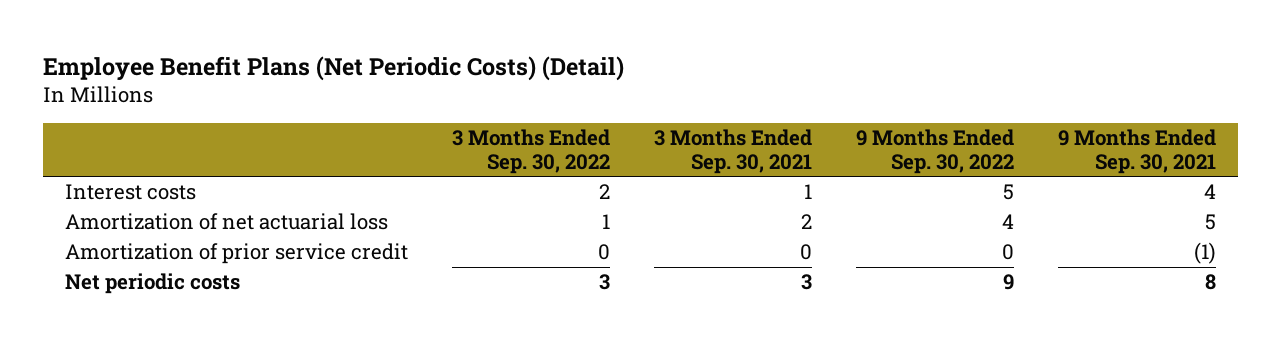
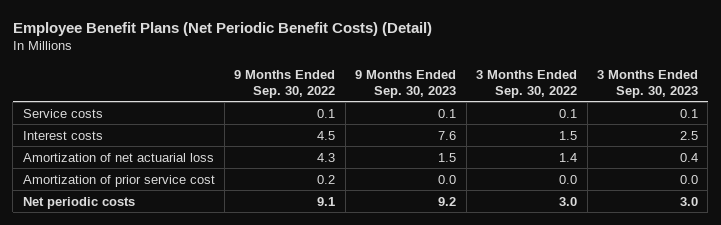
[43,55,625,81] Employee Benefit Plans (Net Periodic Costs) (Detail) -> [12,21,432,36] Employee Benefit Plans (Net Periodic Benefit Costs) (Detail)
[654,128,813,175] 3 Months Ended Sep. 30, 2021 -> none
[1058,128,1217,175] 9 Months Ended Sep. 30, 2021 -> none
none -> [355,69,457,98] 9 Months Ended Sep. 30, 2023
none -> [597,69,699,98] 3 Months Ended Sep. 30, 2023
none -> [22,108,103,118] Service costs
[599,184,611,200] 2 -> [559,130,578,140] 1.5
[1003,184,1015,201] 5 -> [317,130,336,140] 4.5
[602,214,611,230] 1 -> [559,152,578,162] 1.4
[1002,214,1015,230] 4 -> [317,152,336,162] 4.3
[65,243,409,265] Amortization of prior service credit -> [22,174,215,187] Amortization of prior service cost
[598,244,611,261] 0 -> [559,174,578,184] 0.0
[1002,244,1015,261] 0 -> [317,174,336,184] 0.2
[599,274,611,291] 3 -> [559,196,578,206] 3.0
[1003,274,1015,291] 9 -> [317,196,336,206] 9.1

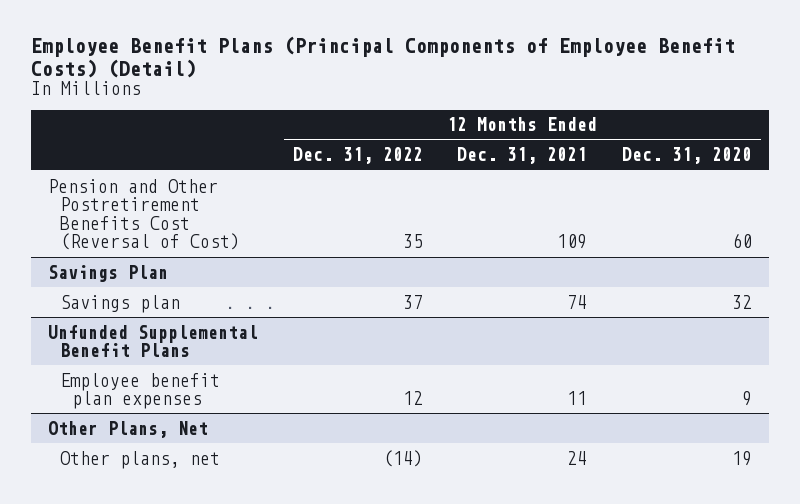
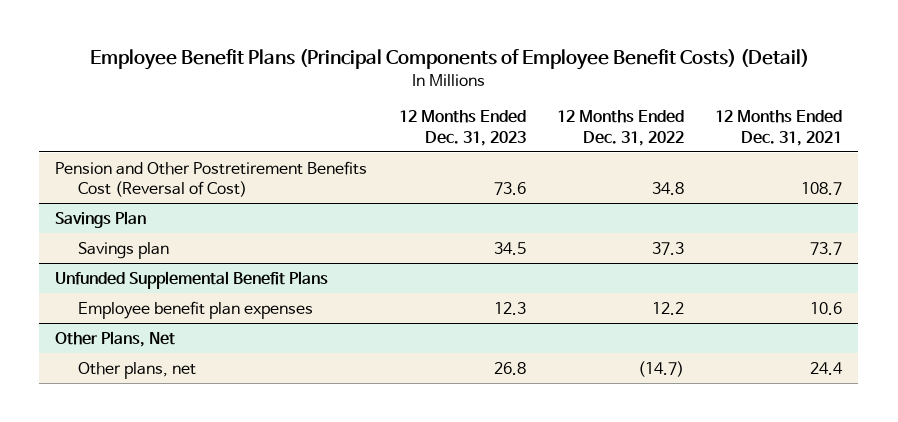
[621,147,752,165] Dec. 31, 2020 -> none
none -> [398,110,526,146] 12 Months Ended Dec. 31, 2023
[402,234,423,249] 35 -> [652,182,685,196] 34.8
[557,234,588,250] 109 -> [801,182,843,196] 108.7
[402,294,423,309] 37 -> [652,241,685,255] 37.3
[567,294,588,309] 74 -> [810,241,843,255] 73.7
[402,391,423,406] 12 -> [652,301,685,315] 12.2
[567,391,588,406] 11 -> [810,301,843,315] 10.6
[382,449,423,467] (14) -> [638,360,685,377] (14.7)
[567,450,588,465] 24 -> [810,361,844,375] 24.4

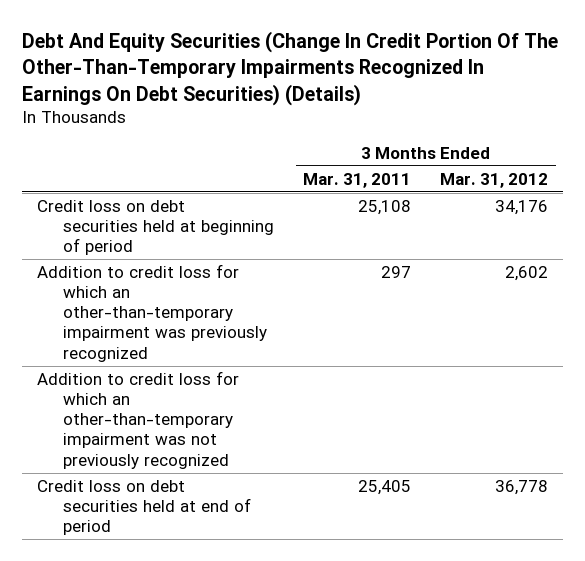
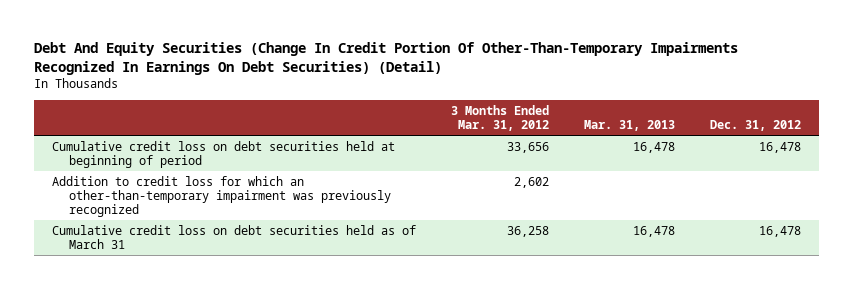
[22,31,559,106] Debt And Equity Securities (Change In Credit Portion Of The Other-Than-Temporary Impairments Recognized In Earnings On Debt Securities) (Details) -> [34,42,739,75] Debt And Equity Securities (Change In Credit Portion Of Other-Than-Temporary Impairments Recognized In Earnings On Debt Securities) (Detail)
[303,172,412,188] Mar. 31, 2011 -> none
none -> [583,120,675,132] Mar. 31, 2013
none -> [709,120,801,132] Dec. 31, 2012
[36,199,274,256] Credit loss on debt securities held at beginning of period -> [51,140,395,168] Cumulative credit loss on debt securities held at beginning of period
[495,199,549,215] 34,176 -> [506,141,549,153] 33,656
[36,370,239,469] Addition to credit loss for which an other-than-temporary impairment was not previously recognized -> none
[36,479,251,536] Credit loss on debt securities held at end of period -> [51,224,416,249] Cumulative credit loss on debt securities held as of March 31
[495,479,549,495] 36,778 -> [506,225,549,237] 36,258

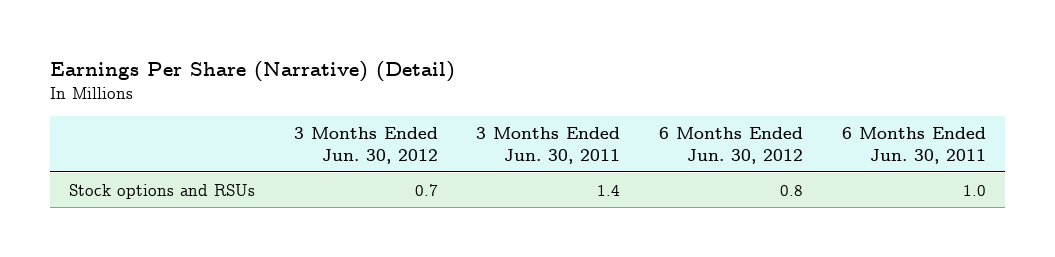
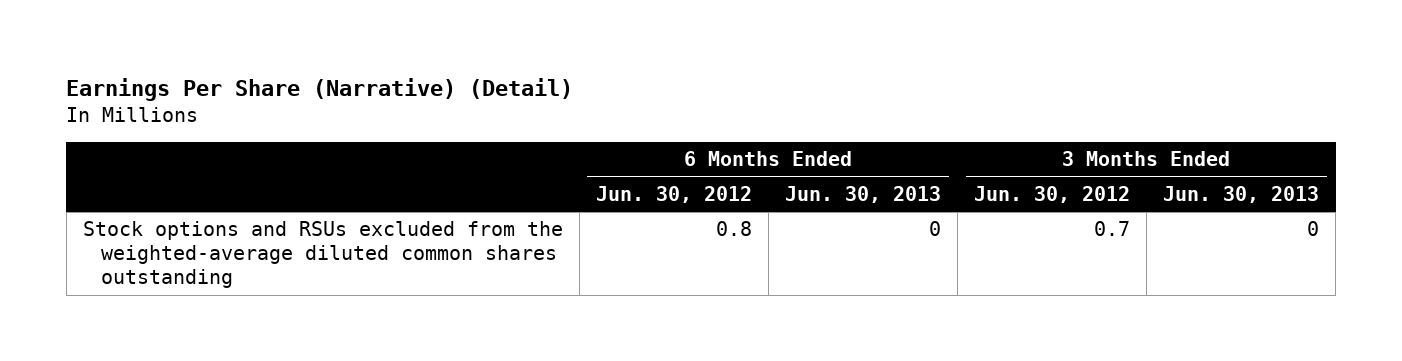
[476,127,621,164] 3 Months Ended Jun. 30, 2011 -> none
[841,127,986,164] 6 Months Ended Jun. 30, 2011 -> none
none -> [784,185,941,203] Jun. 30, 2013
none -> [1163,185,1320,203] Jun. 30, 2013
[69,183,256,199] Stock options and RSUs -> [82,221,563,289] Stock options and RSUs excluded from the weighted-average diluted common shares outstanding

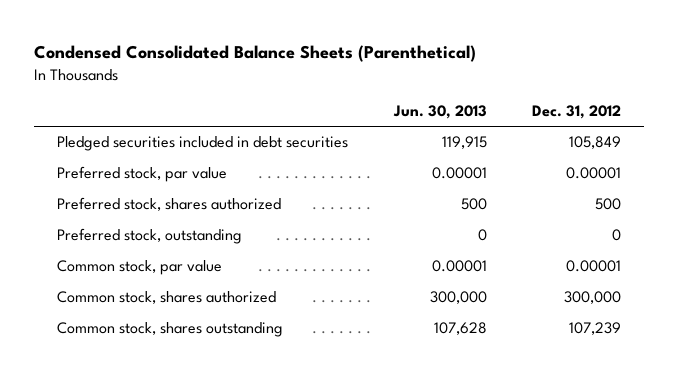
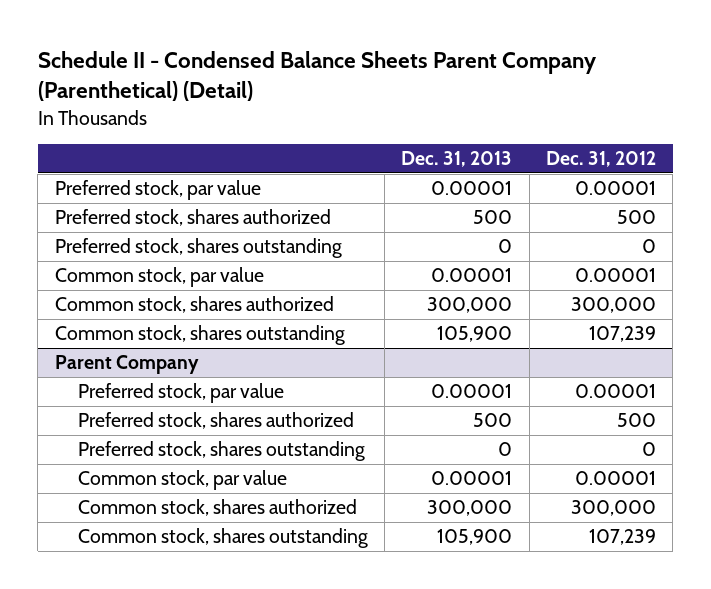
[33,45,476,63] Condensed Consolidated Balance Sheets (Parenthetical) -> [37,51,597,102] Schedule II - Condensed Balance Sheets Parent Company (Parenthetical) (Detail)
[392,105,487,120] Jun. 30, 2013 -> none
none -> [401,151,513,168] Dec. 31, 2013
[56,136,348,152] Pledged securities included in debt securities -> none
[56,228,242,245] Preferred stock, outstanding -> [54,238,342,259] Preferred stock, shares outstanding
none -> [54,355,199,375] Parent Company
none -> [77,383,284,404] Preferred stock, par value
none -> [77,412,354,430] Preferred stock, shares authorized
none -> [77,441,365,462] Preferred stock, shares outstanding
none -> [77,470,287,491] Common stock, par value
none -> [77,499,357,517] Common stock, shares authorized
none -> [77,528,368,549] Common stock, shares outstanding

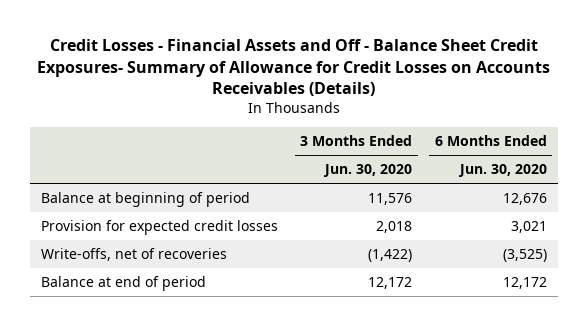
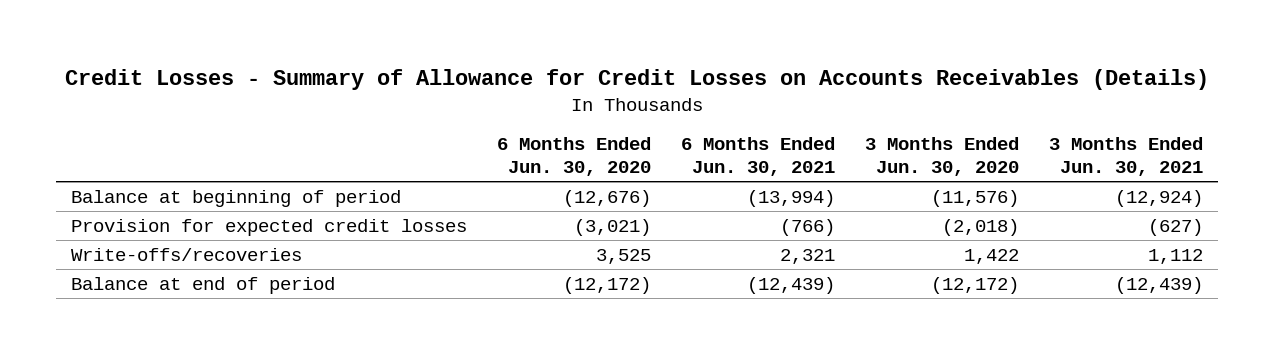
[36,39,550,97] Credit Losses - Financial Assets and Off - Balance Sheet Credit Exposures- Summary of Allowance for Credit Losses on Accounts Receivables (Details) -> [64,68,1209,90] Credit Losses - Summary of Allowance for Credit Losses on Accounts Receivables (Details)
none -> [680,137,835,177] 6 Months Ended Jun. 30, 2021
none -> [1049,137,1204,177] 3 Months Ended Jun. 30, 2021
[368,193,413,206] 11,576 -> [931,189,1020,207] (11,576)
[502,193,547,206] 12,676 -> [562,189,651,207] (12,676)
[376,221,413,234] 2,018 -> [942,218,1020,236] (2,018)
[510,221,547,234] 3,021 -> [573,218,651,236] (3,021)
[41,248,228,262] Write-offs, net of recoveries -> [70,247,302,261] Write-offs/recoveries
[368,249,413,263] (1,422) -> [964,248,1020,264] 1,422
[502,249,547,263] (3,525) -> [595,248,651,264] 3,525
[368,277,413,290] 12,172 -> [931,276,1020,294] (12,172)
[502,277,547,290] 12,172 -> [562,276,651,294] (12,172)

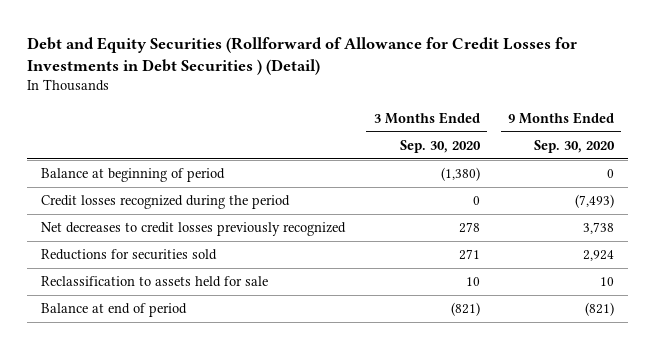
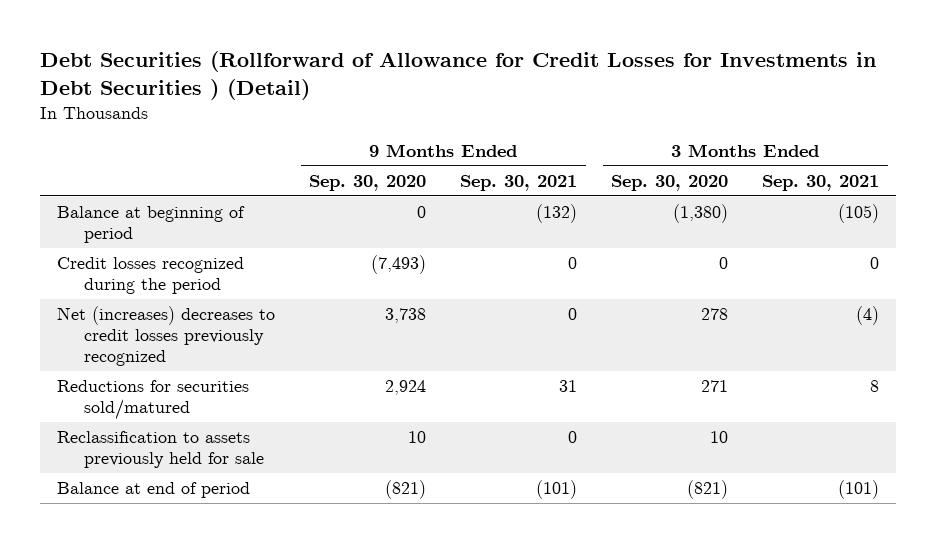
[26,36,577,76] Debt and Equity Securities (Rollforward of Allowance for Credit Losses for Investments in Debt Securities ) (Detail) -> [39,51,876,100] Debt Securities (Rollforward of Allowance for Credit Losses for Investments in Debt Securities ) (Detail)
none -> [460,174,578,191] Sep. 30, 2021
none -> [762,174,880,191] Sep. 30, 2021
[41,222,347,237] Net decreases to credit losses previously recognized -> [56,305,275,366] Net (increases) decreases to credit losses previously recognized
[41,249,218,261] Reductions for securities sold -> [56,379,249,420] Reductions for securities sold/matured
[41,276,269,288] Reclassification to assets held for sale -> [56,430,264,468] Reclassification to assets previously held for sale

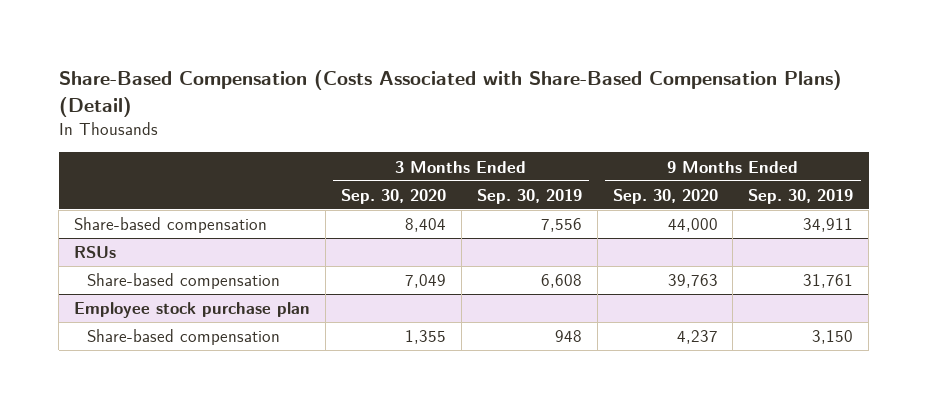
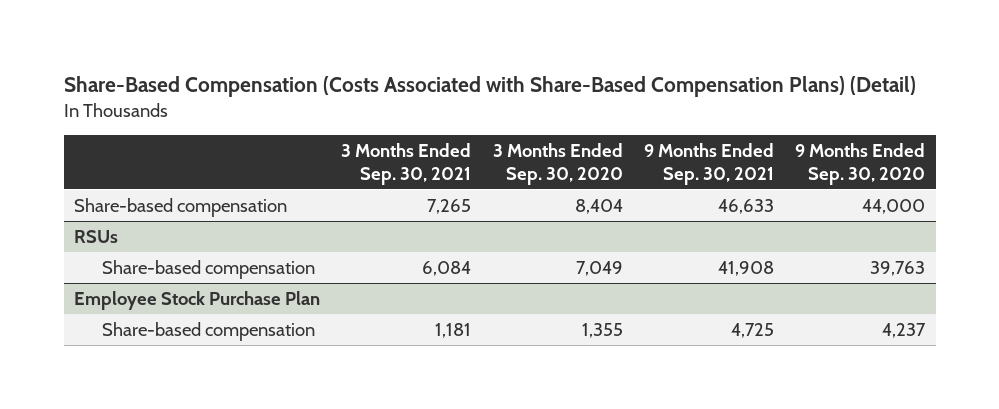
[476,188,582,204] Sep. 30, 2019 -> none
[748,188,854,204] Sep. 30, 2019 -> none
none -> [341,143,472,185] 3 Months Ended Sep. 30, 2021
none -> [643,143,774,185] 9 Months Ended Sep. 30, 2021
[74,302,311,319] Employee stock purchase plan -> [74,291,321,311] Employee Stock Purchase Plan

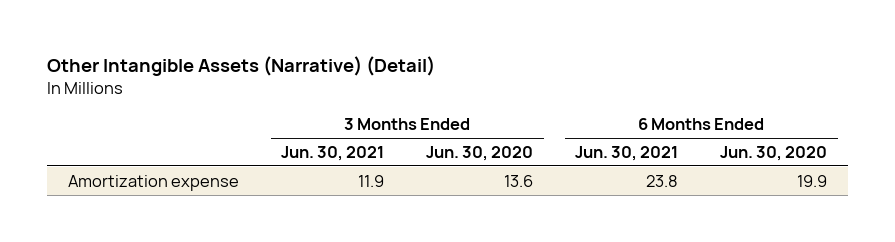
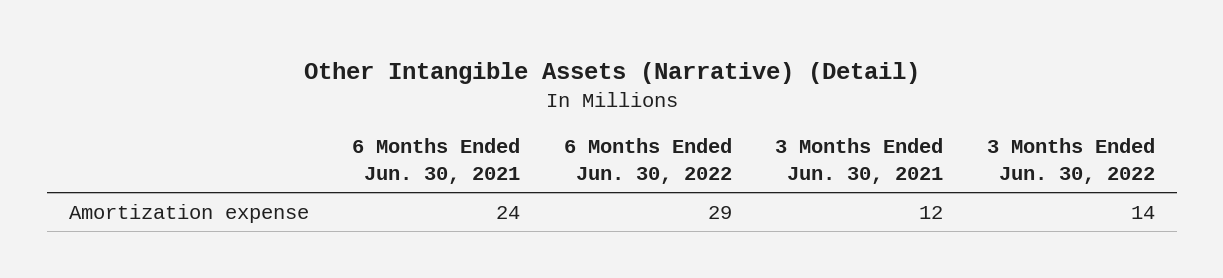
[426,145,534,161] Jun. 30, 2020 -> none
[720,145,828,161] Jun. 30, 2020 -> none
none -> [563,138,732,185] 6 Months Ended Jun. 30, 2022
none -> [986,138,1155,185] 3 Months Ended Jun. 30, 2022
[358,174,385,187] 11.9 -> [919,205,944,219] 12
[646,174,679,187] 23.8 -> [496,205,521,219] 24

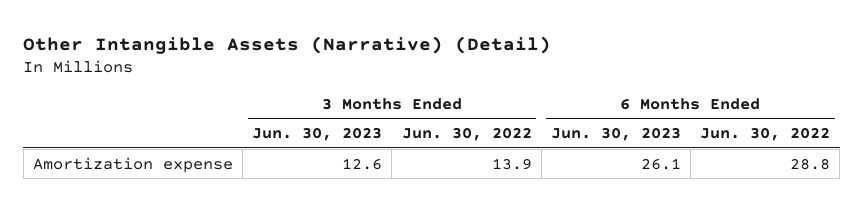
[352,138,521,185] 6 Months Ended Jun. 30, 2021 -> none
[775,138,944,185] 3 Months Ended Jun. 30, 2021 -> none
none -> [252,126,383,141] Jun. 30, 2023
none -> [550,126,681,141] Jun. 30, 2023
[707,205,732,219] 29 -> [790,157,831,170] 28.8
[1130,205,1155,219] 14 -> [491,157,532,170] 13.9

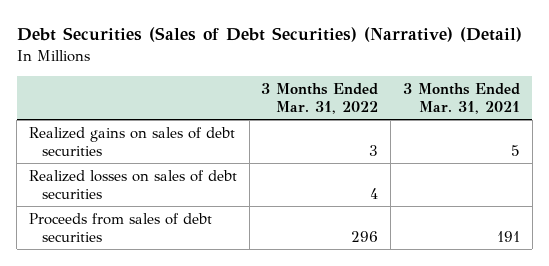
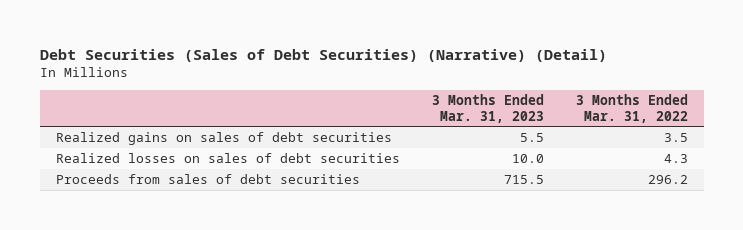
[402,82,520,114] 3 Months Ended Mar. 31, 2021 -> none
none -> [431,94,544,123] 3 Months Ended Mar. 31, 2023
[369,144,379,156] 3 -> [663,132,688,142] 3.5
[370,187,379,199] 4 -> [663,153,688,163] 4.3
[351,230,379,242] 296 -> [647,174,688,184] 296.2

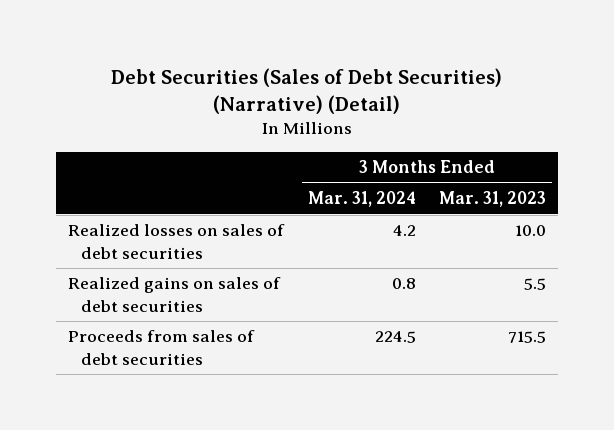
[575,94,688,123] 3 Months Ended Mar. 31, 2022 -> none
none -> [307,191,416,208] Mar. 31, 2024
[55,131,392,145] Realized gains on sales of debt securities -> [68,277,282,312] Realized gains on sales of debt securities

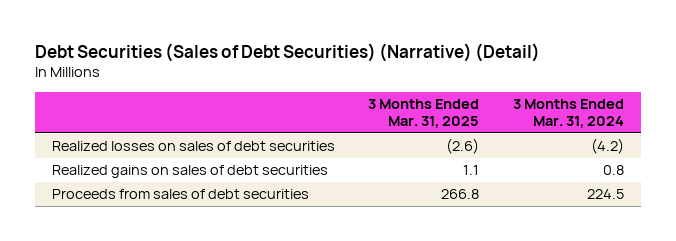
[439,191,547,208] Mar. 31, 2023 -> none
none -> [368,99,480,129] 3 Months Ended Mar. 31, 2025
[392,225,416,237] 4.2 -> [591,138,625,155] (4.2)

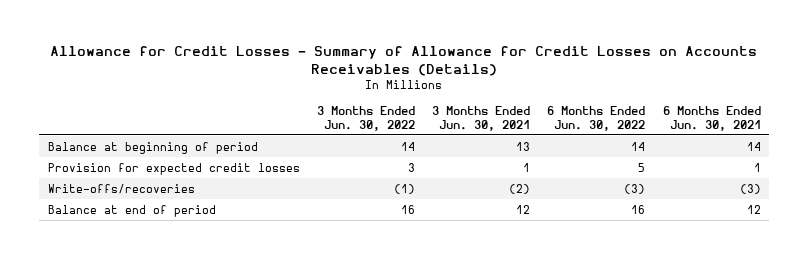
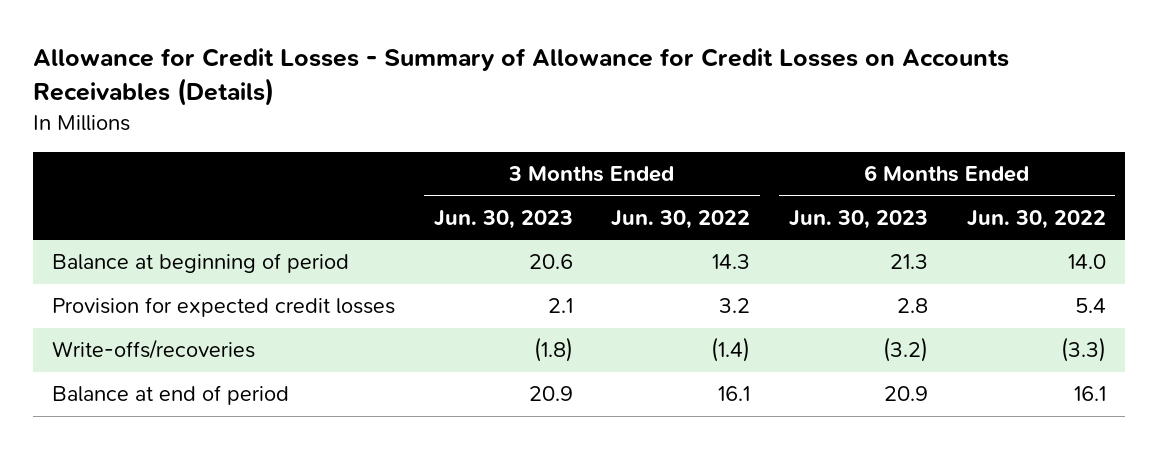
[432,105,531,131] 3 Months Ended Jun. 30, 2021 -> none
[662,105,761,131] 6 Months Ended Jun. 30, 2021 -> none
none -> [433,209,573,229] Jun. 30, 2023
none -> [788,209,928,229] Jun. 30, 2023
[400,141,415,151] 14 -> [712,254,751,270] 14.3
[631,141,646,151] 14 -> [1067,254,1106,270] 14.0
[407,162,415,172] 3 -> [719,298,751,314] 3.2
[638,162,646,172] 5 -> [1074,298,1106,314] 5.4
[393,183,415,194] (1) -> [711,337,751,363] (1.4)
[624,183,646,194] (3) -> [1060,337,1106,363] (3.3)
[400,204,415,214] 16 -> [718,386,751,402] 16.1
[631,204,646,214] 16 -> [1073,386,1106,402] 16.1

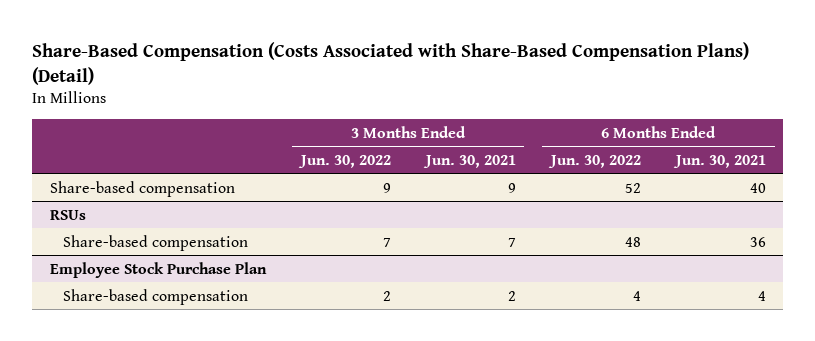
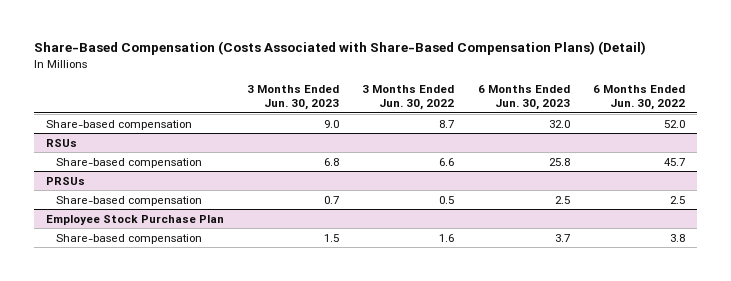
[422,154,516,168] Jun. 30, 2021 -> none
[672,154,766,168] Jun. 30, 2021 -> none
none -> [247,85,340,111] 3 Months Ended Jun. 30, 2023
none -> [477,85,570,111] 6 Months Ended Jun. 30, 2023
[382,182,391,193] 9 -> [439,119,455,128] 8.7
[624,182,641,193] 52 -> [664,119,686,128] 52.0
[382,237,391,247] 7 -> [439,157,455,166] 6.6
[624,236,641,247] 48 -> [664,157,686,166] 45.7
none -> [45,176,85,185] PRSUs
none -> [56,195,203,206] Share-based compensation
[382,290,391,301] 2 -> [439,233,455,242] 1.6
[632,290,641,301] 4 -> [670,233,686,242] 3.8

